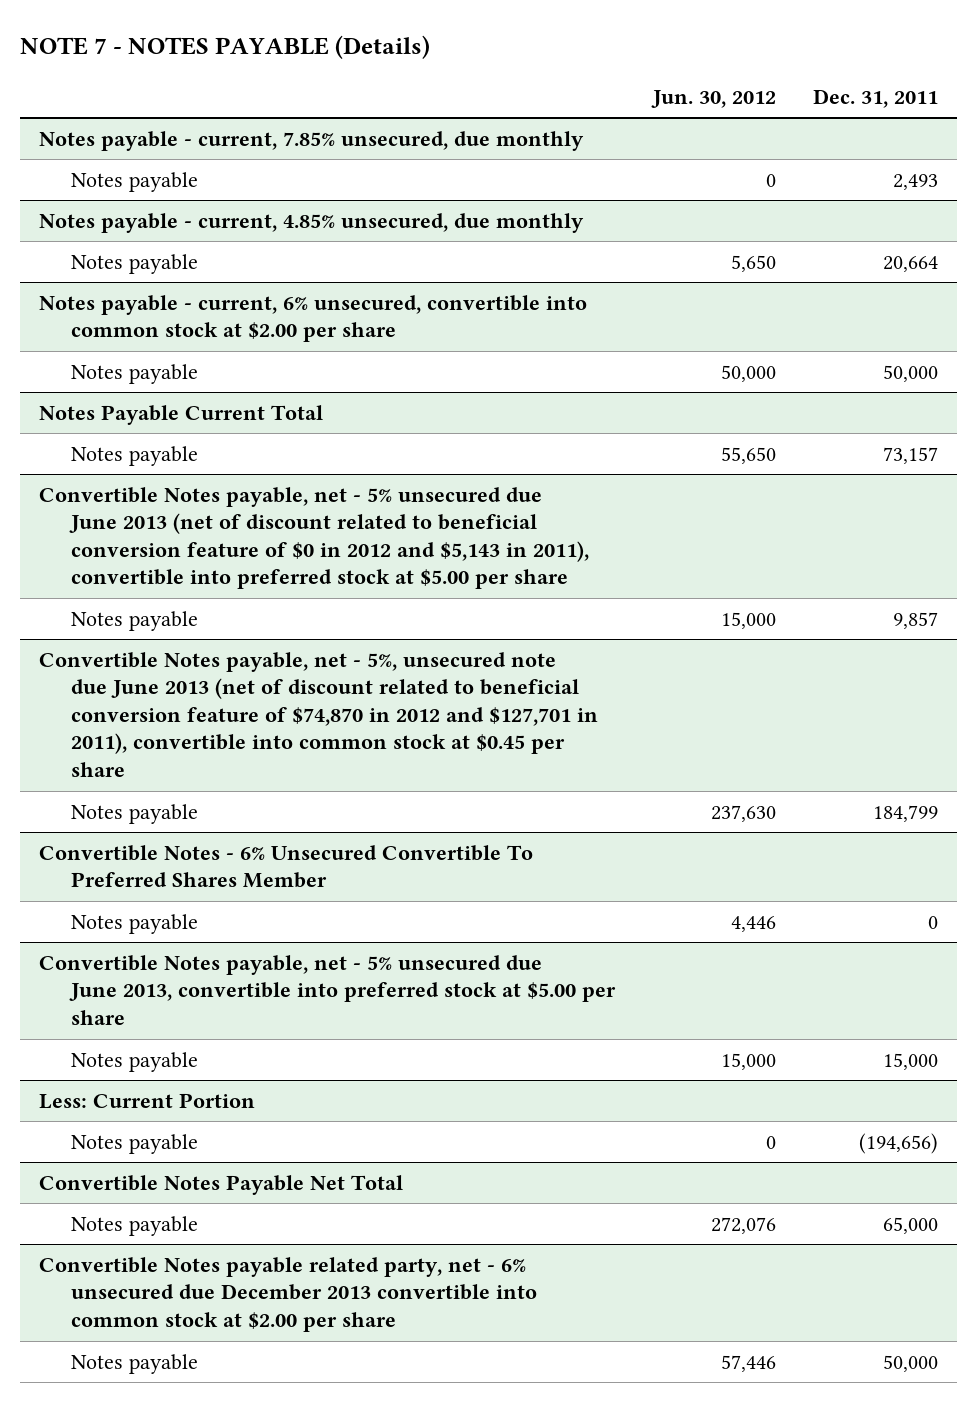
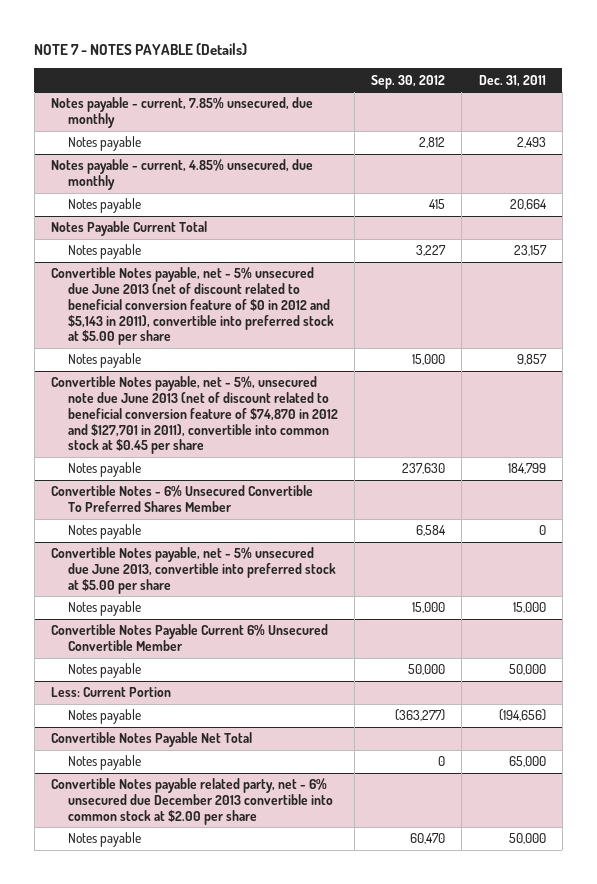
[650,89,776,108] Jun. 30, 2012 -> none
none -> [371,74,446,89] Sep. 30, 2012
[38,294,587,343] Notes payable - current, 6% unsecured, convertible into common stock at $2.00 per share -> none
[71,363,199,384] Notes payable -> none
[883,446,939,464] 73,157 -> [513,245,547,257] 23,157
none -> [51,624,329,652] Convertible Notes Payable Current 6% Unsecured Convertible Member
none -> [68,663,142,679] Notes payable

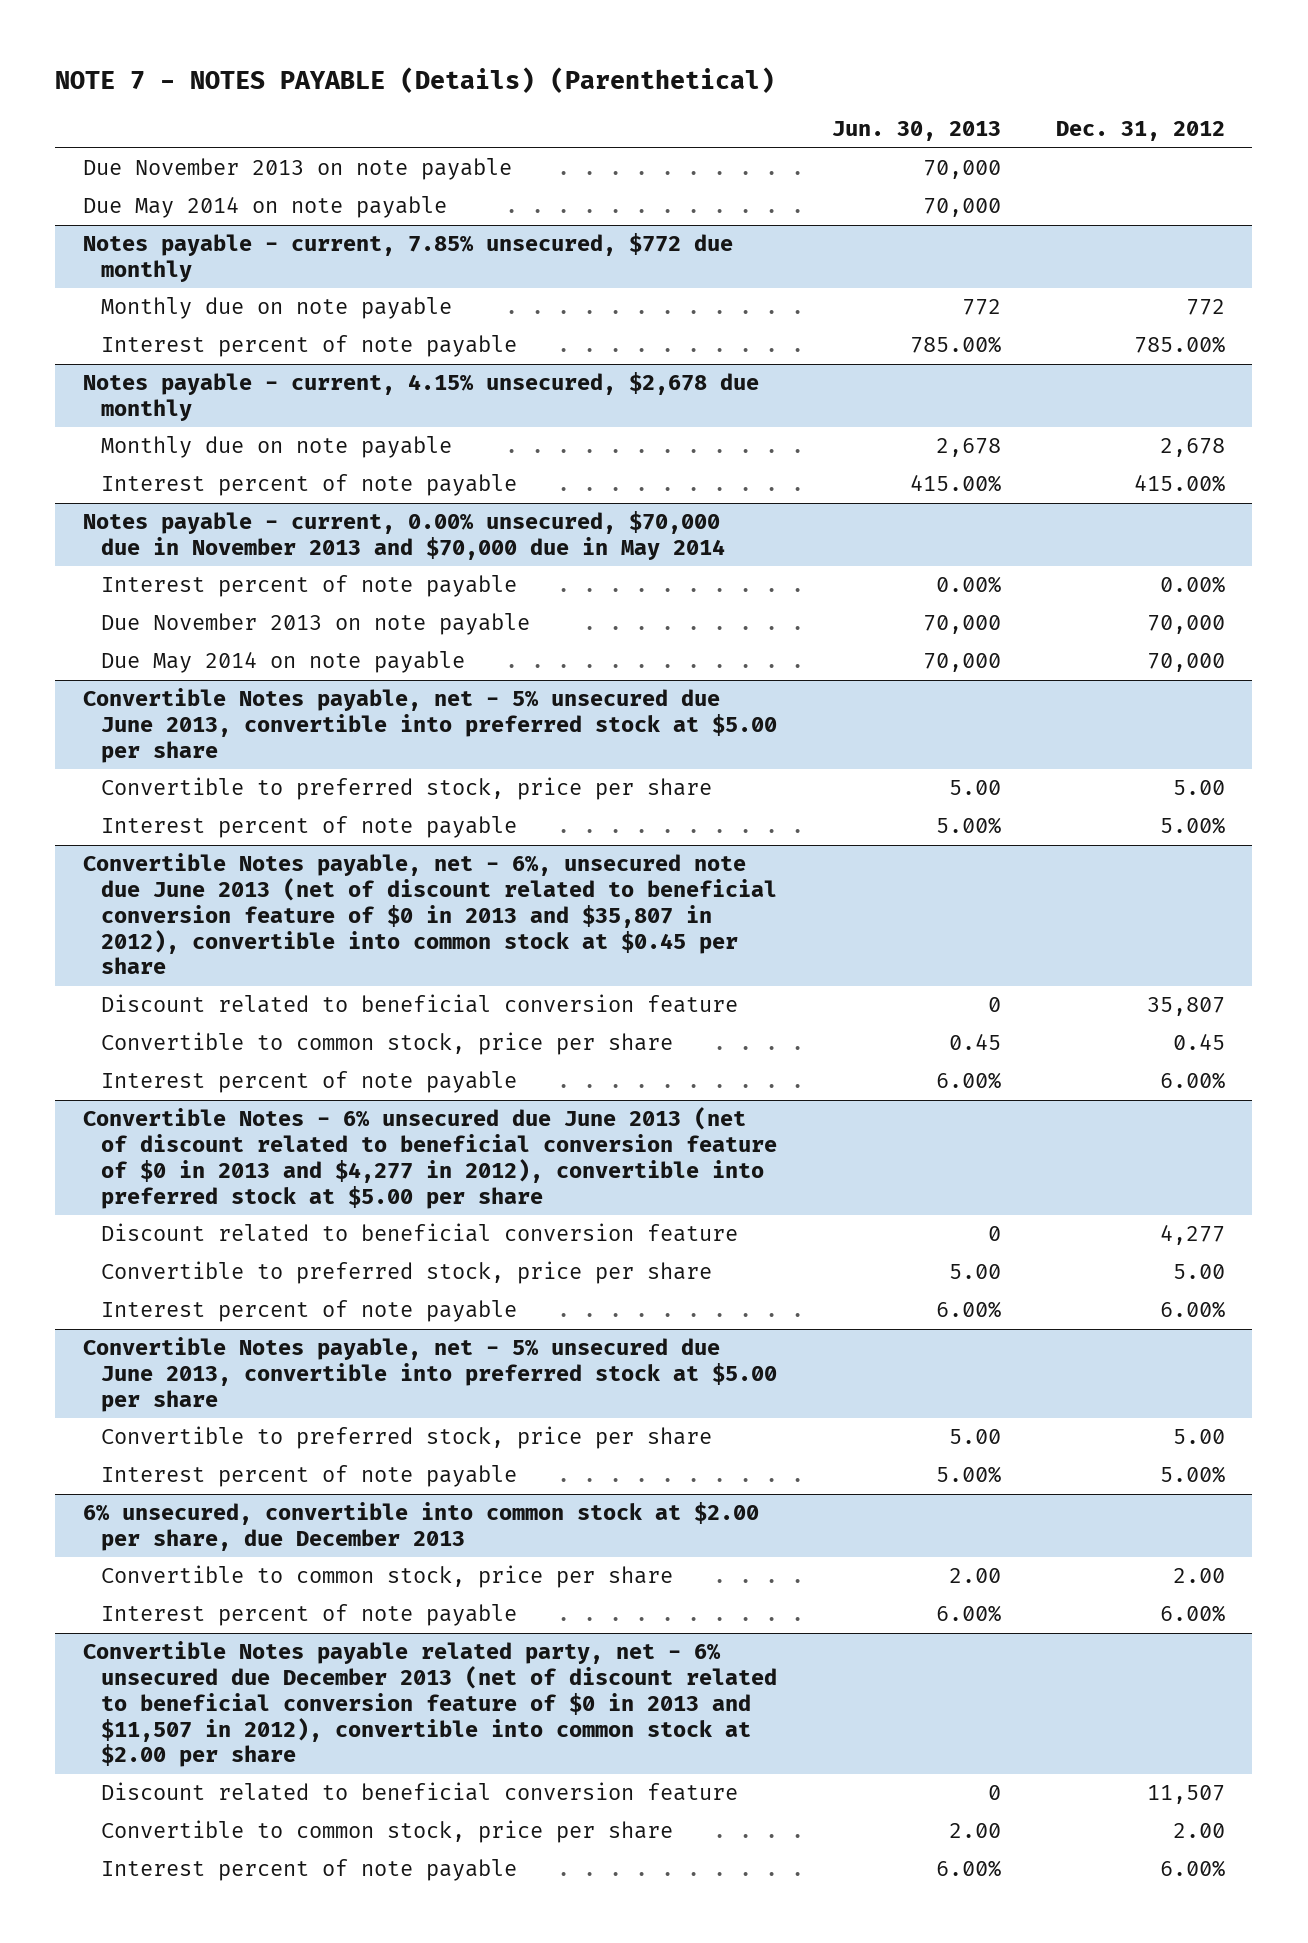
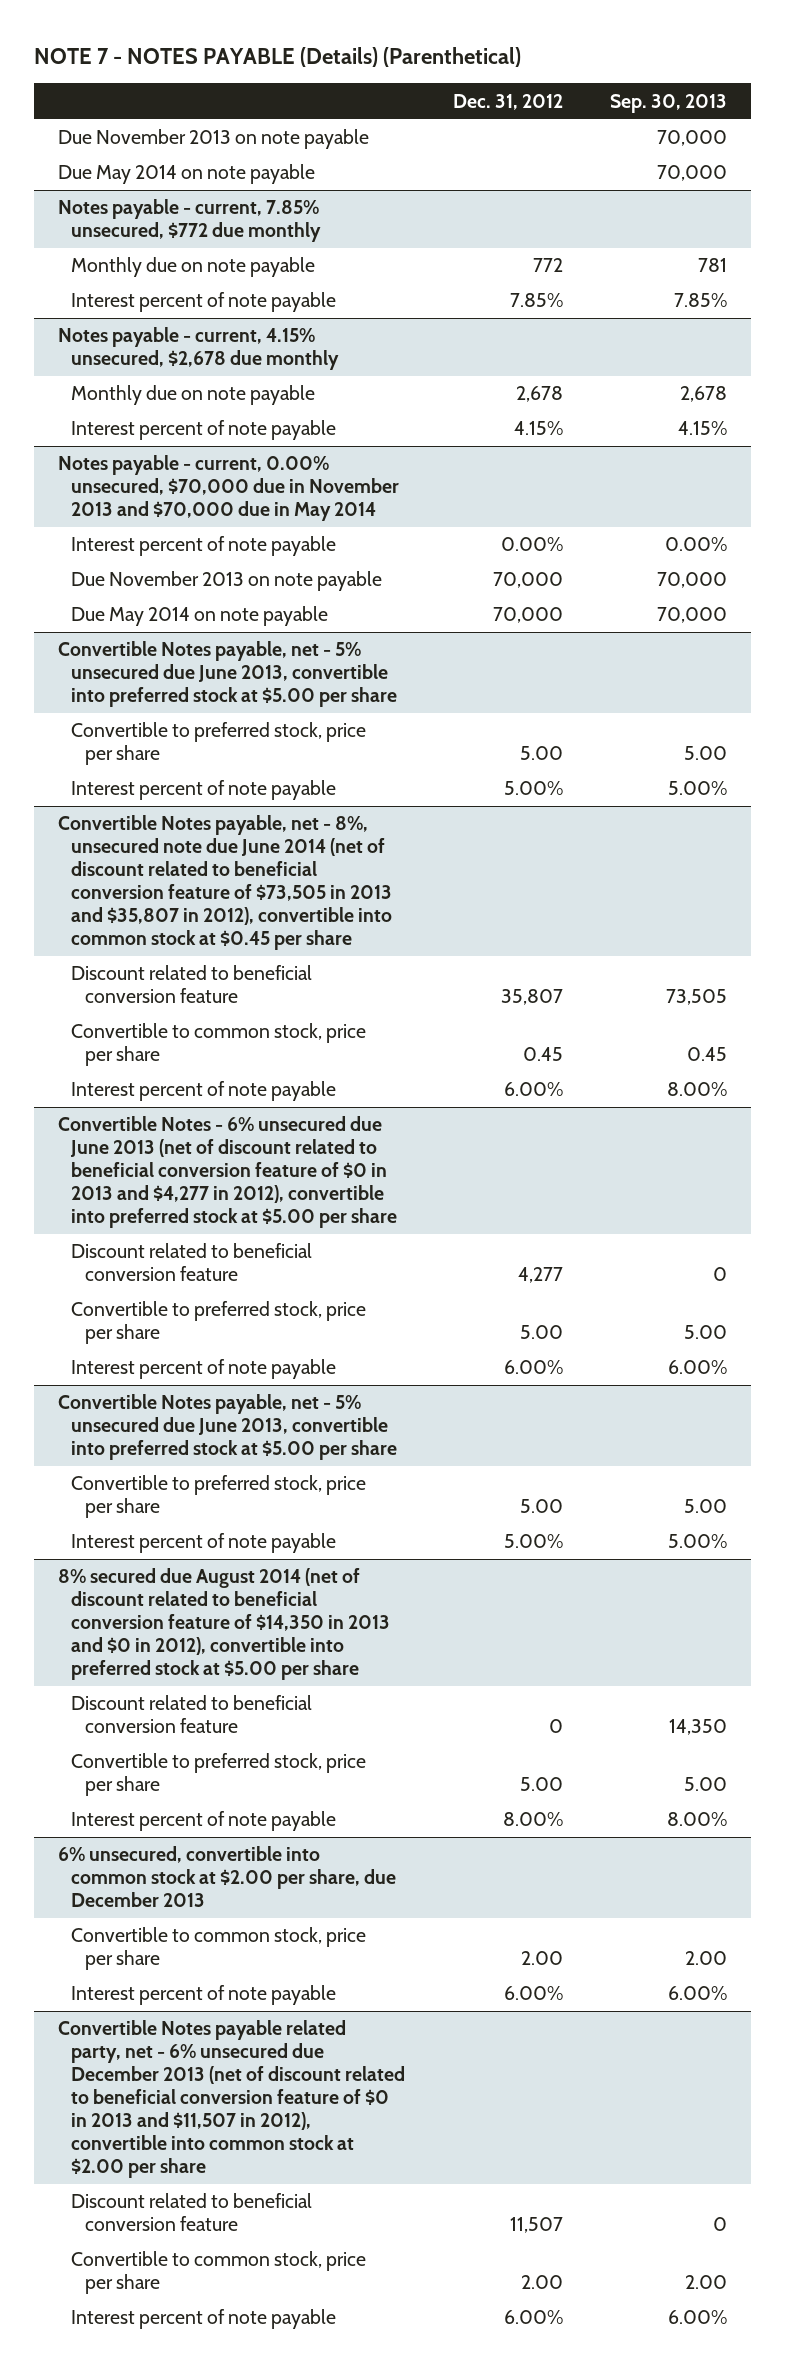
[831,121,1001,142] Jun. 30, 2013 -> none
none -> [610,93,728,113] Sep. 30, 2013
[1133,336,1225,354] 785.00% -> [509,293,563,308] 7.85%
[1133,475,1225,493] 415.00% -> [513,421,563,436] 4.15%
[82,853,777,975] Convertible Notes payable, net - 6%, unsecured note due June 2013 (net of discount related to beneficial conversion feature of $0 in 2013 and $35,807 in 2012), convertible into common stock at $0.45 per share -> [57,815,393,951] Convertible Notes payable, net - 8%, unsecured note due June 2014 (net of discount related to beneficial conversion feature of $73,505 in 2013 and $35,807 in 2012), convertible into common stock at $0.45 per share
none -> [57,1568,391,1681] 8% secured due August 2014 (net of discount related to beneficial conversion feature of $14,350 in 2013 and $0 in 2012), convertible into preferred stock at $5.00 per share
none -> [71,1695,313,1734] Discount related to beneficial conversion feature
none -> [71,1753,367,1797] Convertible to preferred stock, price per share
none -> [71,1811,337,1832] Interest percent of note payable

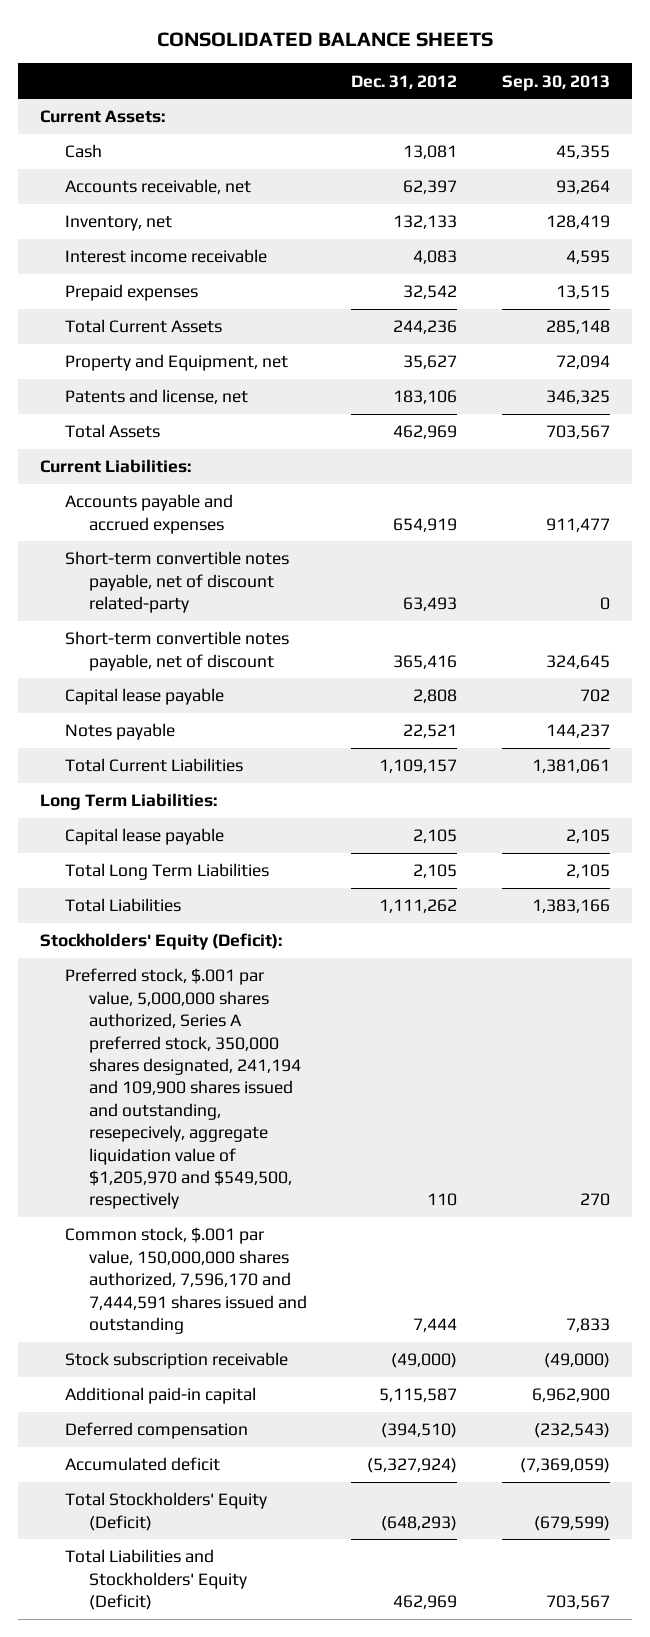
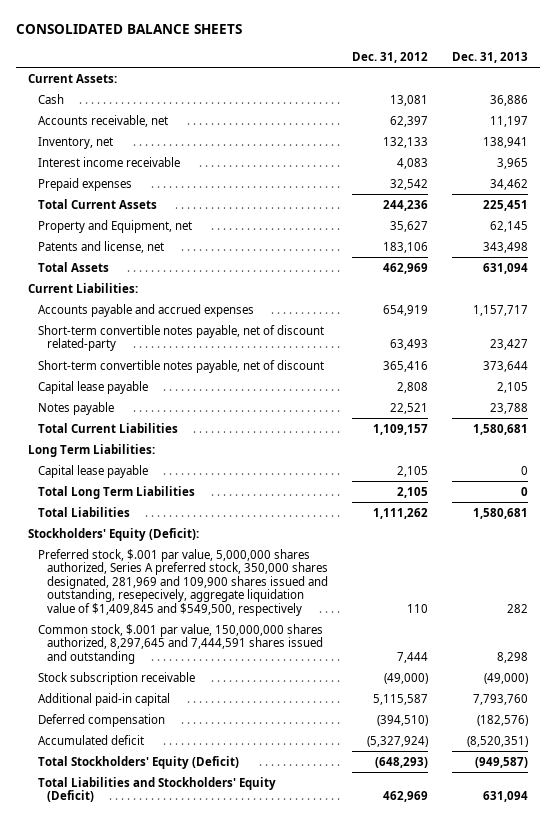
[501,74,610,91] Sep. 30, 2013 -> none
none -> [452,51,529,63] Dec. 31, 2013
[64,968,301,1210] Preferred stock, $.001 par value, 5,000,000 shares authorized, Series A preferred stock, 350,000 shares designated, 241,194 and 109,900 shares issued and outstanding, resepecively, aggregate liquidation value of $1,205,970 and $549,500, respectively -> [37,548,329,616] Preferred stock, $.001 par value, 5,000,000 shares authorized, Series A preferred stock, 350,000 shares designated, 281,969 and 109,900 shares issued and outstanding, resepecively, aggregate liquidation value of $1,409,845 and $549,500, respectively
[64,1227,307,1334] Common stock, $.001 par value, 150,000,000 shares authorized, 7,596,170 and 7,444,591 shares issued and outstanding -> [37,623,324,664] Common stock, $.001 par value, 150,000,000 shares authorized, 8,297,645 and 7,444,591 shares issued and outstanding

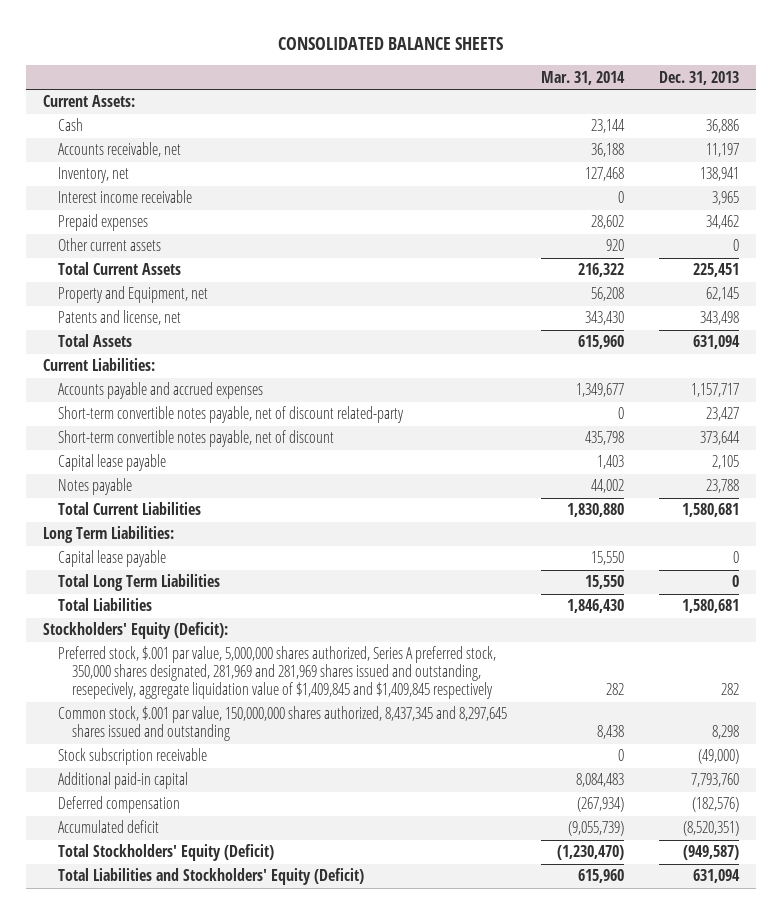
[352,51,429,63] Dec. 31, 2012 -> none
none -> [541,70,626,85] Mar. 31, 2014
none -> [57,238,161,252] Other current assets
[37,548,329,616] Preferred stock, $.001 par value, 5,000,000 shares authorized, Series A preferred stock, 350,000 shares designated, 281,969 and 109,900 shares issued and outstanding, resepecively, aggregate liquidation value of $1,409,845 and $549,500, respectively -> [57,646,496,700] Preferred stock, $.001 par value, 5,000,000 shares authorized, Series A preferred stock, 350,000 shares designated, 281,969 and 281,969 shares issued and outstanding, resepecively, aggregate liquidation value of $1,409,845 and $1,409,845 respectively
[37,623,324,664] Common stock, $.001 par value, 150,000,000 shares authorized, 8,297,645 and 7,444,591 shares issued and outstanding -> [57,706,507,742] Common stock, $.001 par value, 150,000,000 shares authorized, 8,437,345 and 8,297,645 shares issued and outstanding

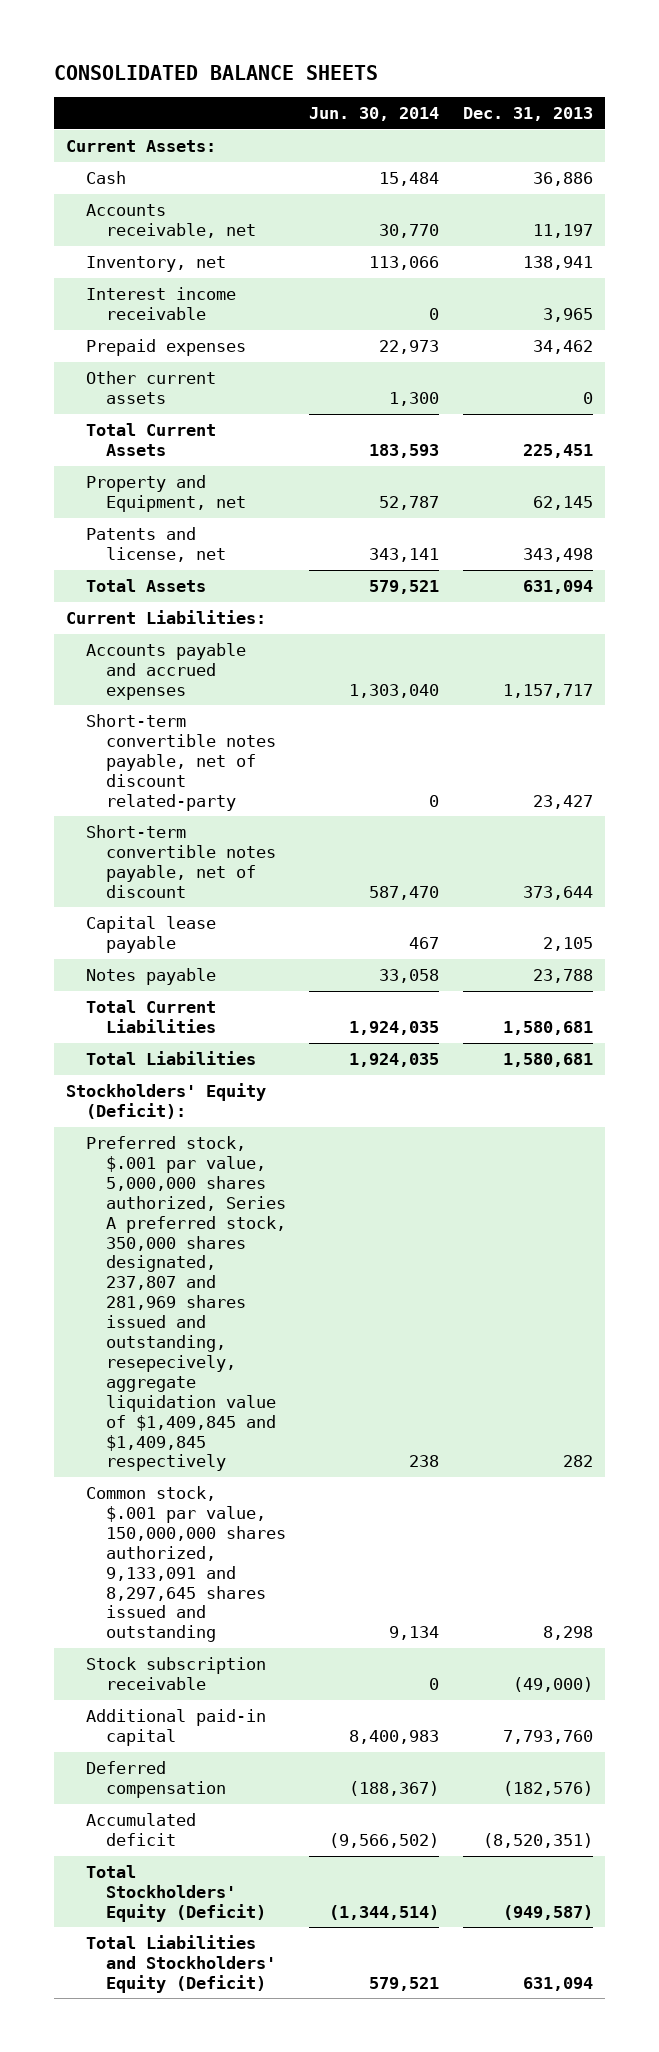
[541,70,626,85] Mar. 31, 2014 -> none
none -> [309,107,440,122] Jun. 30, 2014
[43,526,175,544] Long Term Liabilities: -> none
[57,550,166,568] Capital lease payable -> none
[57,574,220,592] Total Long Term Liabilities -> none
[57,646,496,700] Preferred stock, $.001 par value, 5,000,000 shares authorized, Series A preferred stock, 350,000 shares designated, 281,969 and 281,969 shares issued and outstanding, resepecively, aggregate liquidation value of $1,409,845 and $1,409,845 respectively -> [85,1136,286,1472] Preferred stock, $.001 par value, 5,000,000 shares authorized, Series A preferred stock, 350,000 shares designated, 237,807 and 281,969 shares issued and outstanding, resepecively, aggregate liquidation value of $1,409,845 and $1,409,845 respectively
[57,706,507,742] Common stock, $.001 par value, 150,000,000 shares authorized, 8,437,345 and 8,297,645 shares issued and outstanding -> [85,1486,286,1643] Common stock, $.001 par value, 150,000,000 shares authorized, 9,133,091 and 8,297,645 shares issued and outstanding

